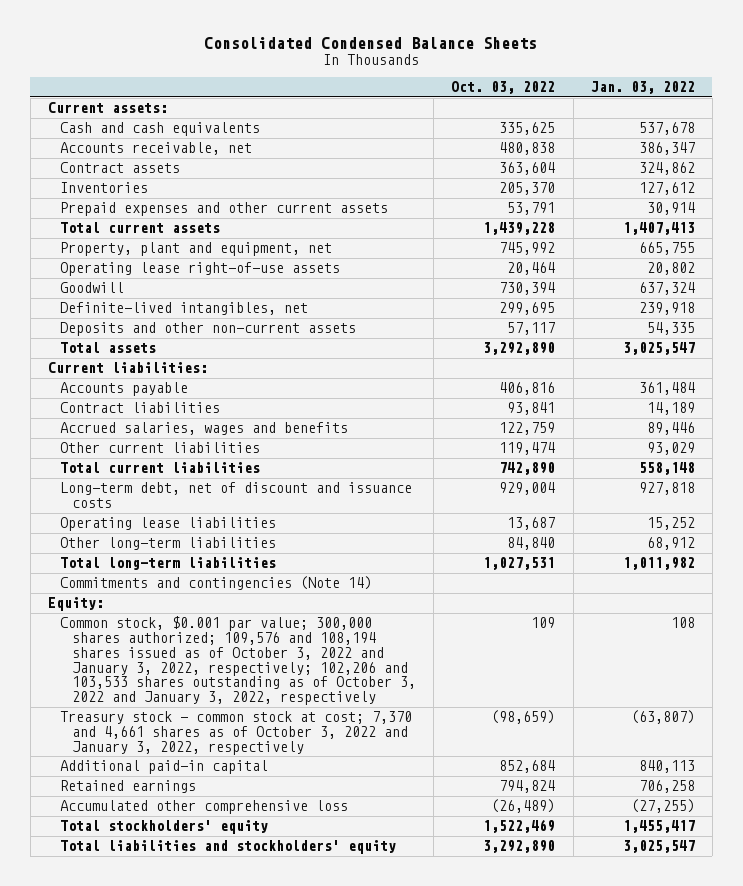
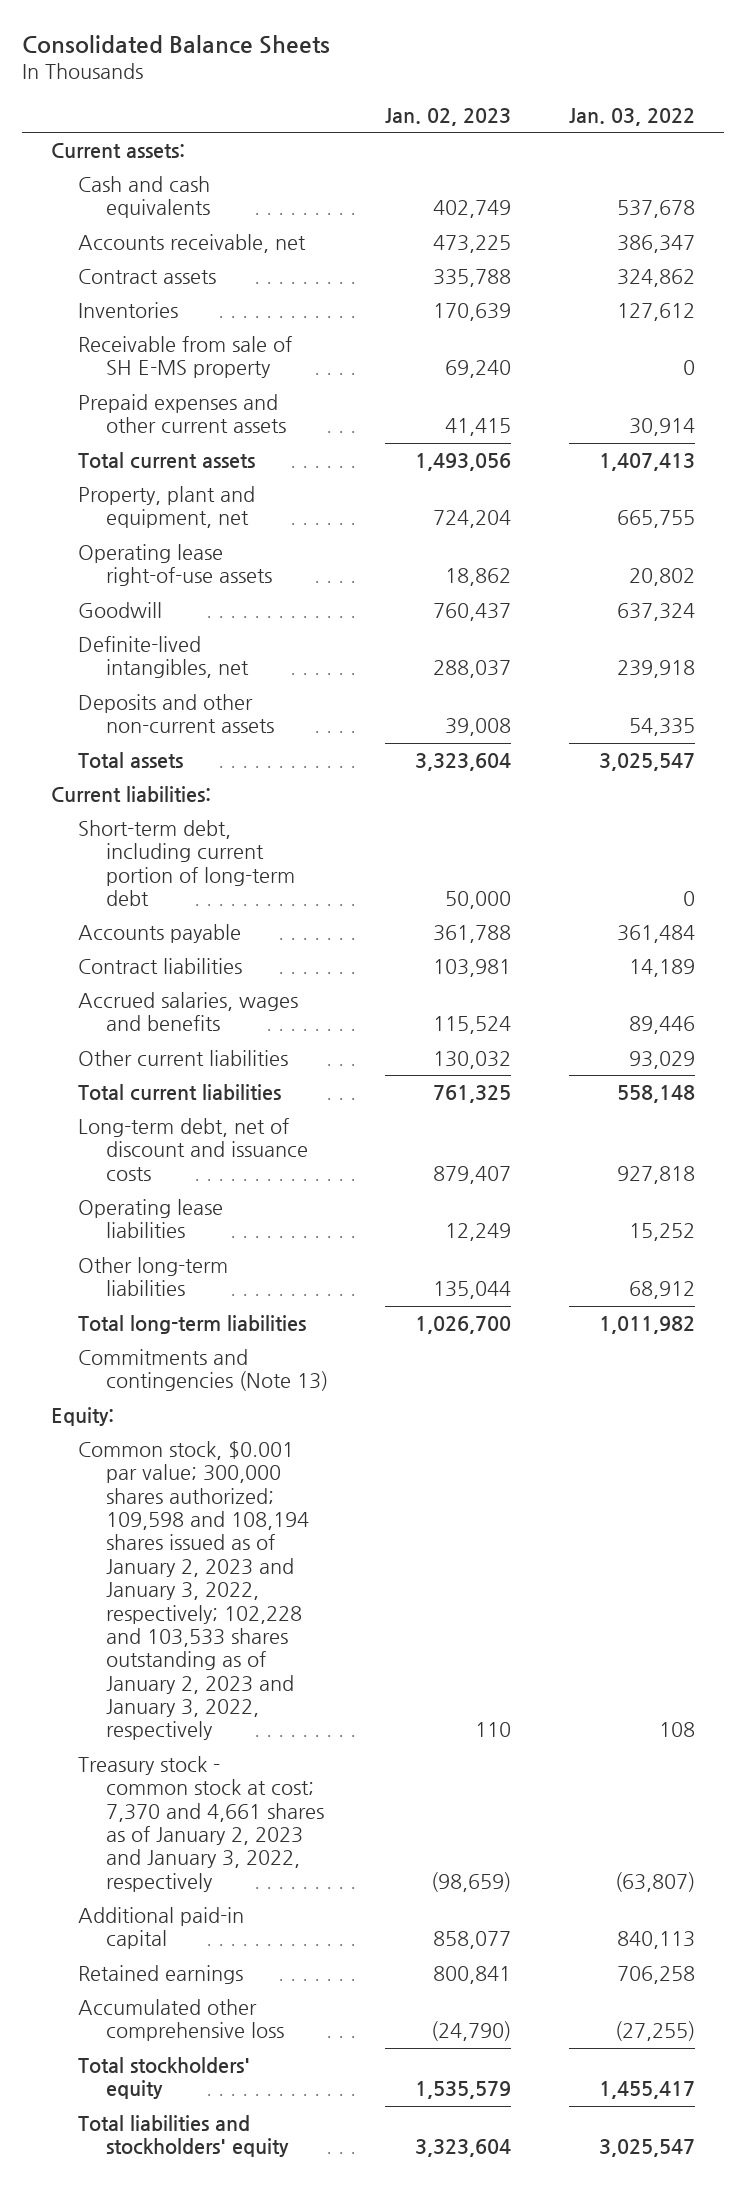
[204,36,538,49] Consolidated Condensed Balance Sheets -> [21,35,330,55] Consolidated Balance Sheets
[451,81,556,95] Oct. 03, 2022 -> none
none -> [385,107,512,126] Jan. 02, 2023
none -> [78,335,293,379] Receivable from sale of SH E-MS property
none -> [78,819,295,907] Short-term debt, including current portion of long-term debt
[60,576,373,591] Commitments and contingencies (Note 14) -> [78,1348,328,1392] Commitments and contingencies (Note 13)
[60,616,417,706] Common stock, $0.001 par value; 300,000 shares authorized; 109,576 and 108,194 shares issued as of October 3, 2022 and January 3, 2022, respectively; 102,206 and 103,533 shares outstanding as of October 3, 2022 and January 3, 2022, respectively -> [78,1440,309,1741] Common stock, $0.001 par value; 300,000 shares authorized; 109,598 and 108,194 shares issued as of January 2, 2023 and January 3, 2022, respectively; 102,228 and 103,533 shares outstanding as of January 2, 2023 and January 3, 2022, respectively
[60,711,413,755] Treasury stock - common stock at cost; 7,370 and 4,661 shares as of October 3, 2022 and January 3, 2022, respectively -> [78,1755,324,1892] Treasury stock - common stock at cost; 7,370 and 4,661 shares as of January 2, 2023 and January 3, 2022, respectively

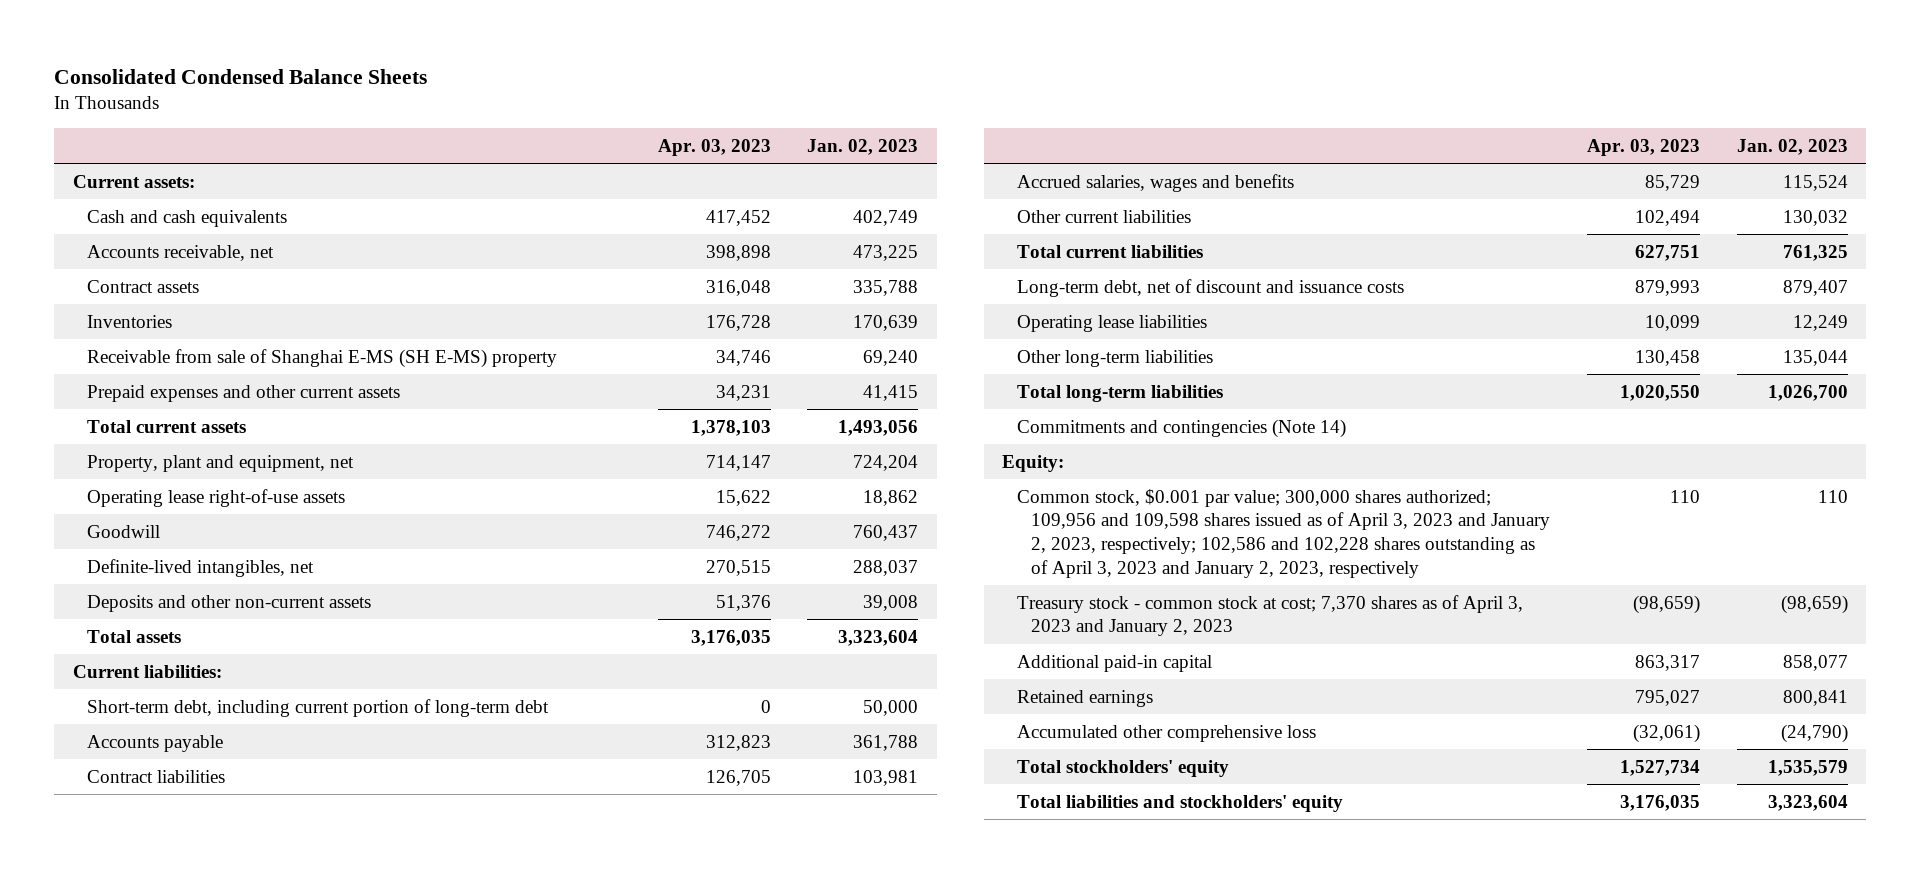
[21,35,330,55] Consolidated Balance Sheets -> [54,68,428,84] Consolidated Condensed Balance Sheets
[569,107,696,126] Jan. 03, 2022 -> none
none -> [657,138,771,156] Apr. 03, 2023
[78,335,293,379] Receivable from sale of SH E-MS property -> [87,348,558,368] Receivable from sale of Shanghai E-MS (SH E-MS) property
[78,1348,328,1392] Commitments and contingencies (Note 13) -> [1016,418,1346,438] Commitments and contingencies (Note 14)
[78,1440,309,1741] Common stock, $0.001 par value; 300,000 shares authorized; 109,598 and 108,194 shares issued as of January 2, 2023 and January 3, 2022, respectively; 102,228 and 103,533 shares outstanding as of January 2, 2023 and January 3, 2022, respectively -> [1016,488,1551,578] Common stock, $0.001 par value; 300,000 shares authorized; 109,956 and 109,598 shares issued as of April 3, 2023 and January 2, 2023, respectively; 102,586 and 102,228 shares outstanding as of April 3, 2023 and January 2, 2023, respectively
[78,1755,324,1892] Treasury stock - common stock at cost; 7,370 and 4,661 shares as of January 2, 2023 and January 3, 2022, respectively -> [1016,594,1523,637] Treasury stock - common stock at cost; 7,370 shares as of April 3, 2023 and January 2, 2023

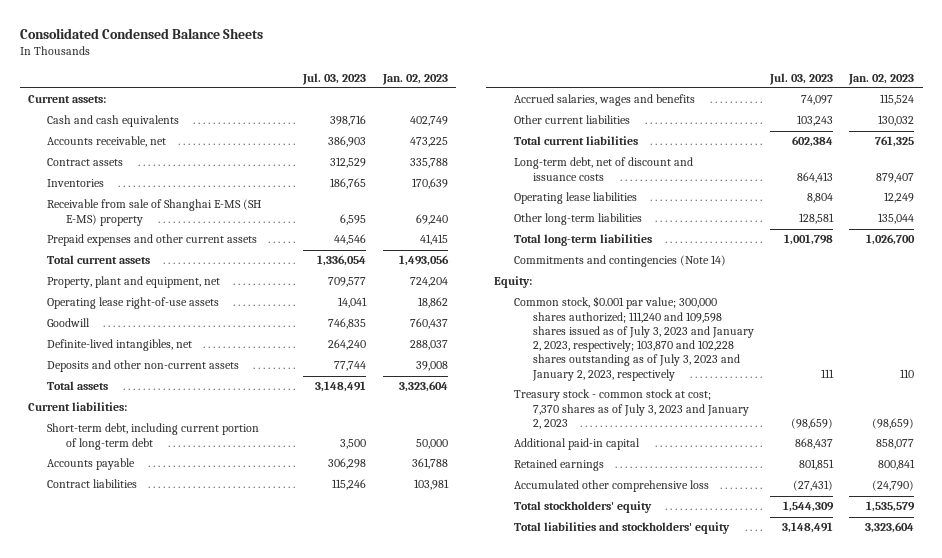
[657,138,771,156] Apr. 03, 2023 -> none
none -> [302,72,367,85] Jul. 03, 2023
[1016,488,1551,578] Common stock, $0.001 par value; 300,000 shares authorized; 109,956 and 109,598 shares issued as of April 3, 2023 and January 2, 2023, respectively; 102,586 and 102,228 shares outstanding as of April 3, 2023 and January 2, 2023, respectively -> [513,296,754,381] Common stock, $0.001 par value; 300,000 shares authorized; 111,240 and 109,598 shares issued as of July 3, 2023 and January 2, 2023, respectively; 103,870 and 102,228 shares outstanding as of July 3, 2023 and January 2, 2023, respectively
[1016,594,1523,637] Treasury stock - common stock at cost; 7,370 shares as of April 3, 2023 and January 2, 2023 -> [513,389,749,429] Treasury stock - common stock at cost; 7,370 shares as of July 3, 2023 and January 2, 2023

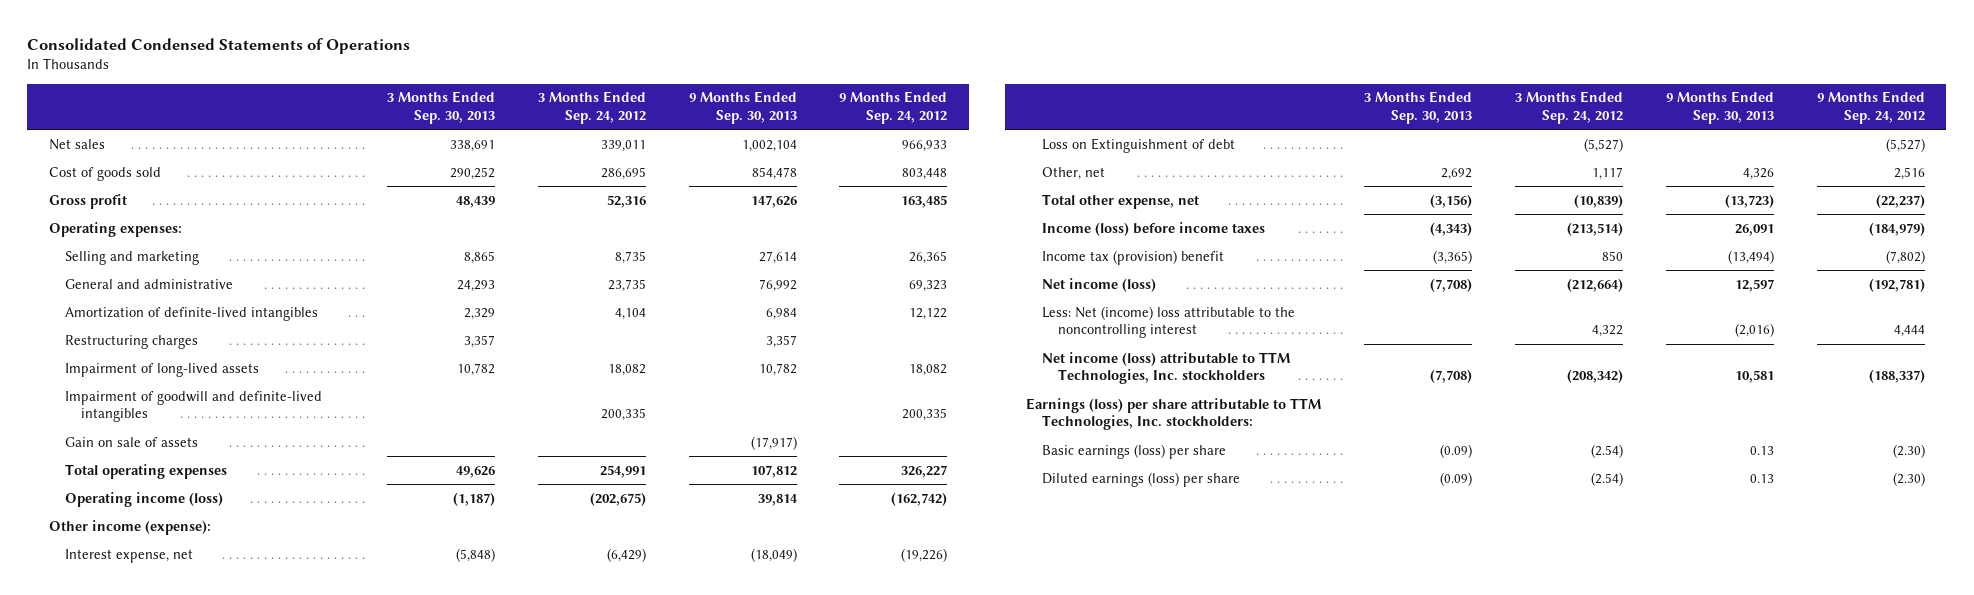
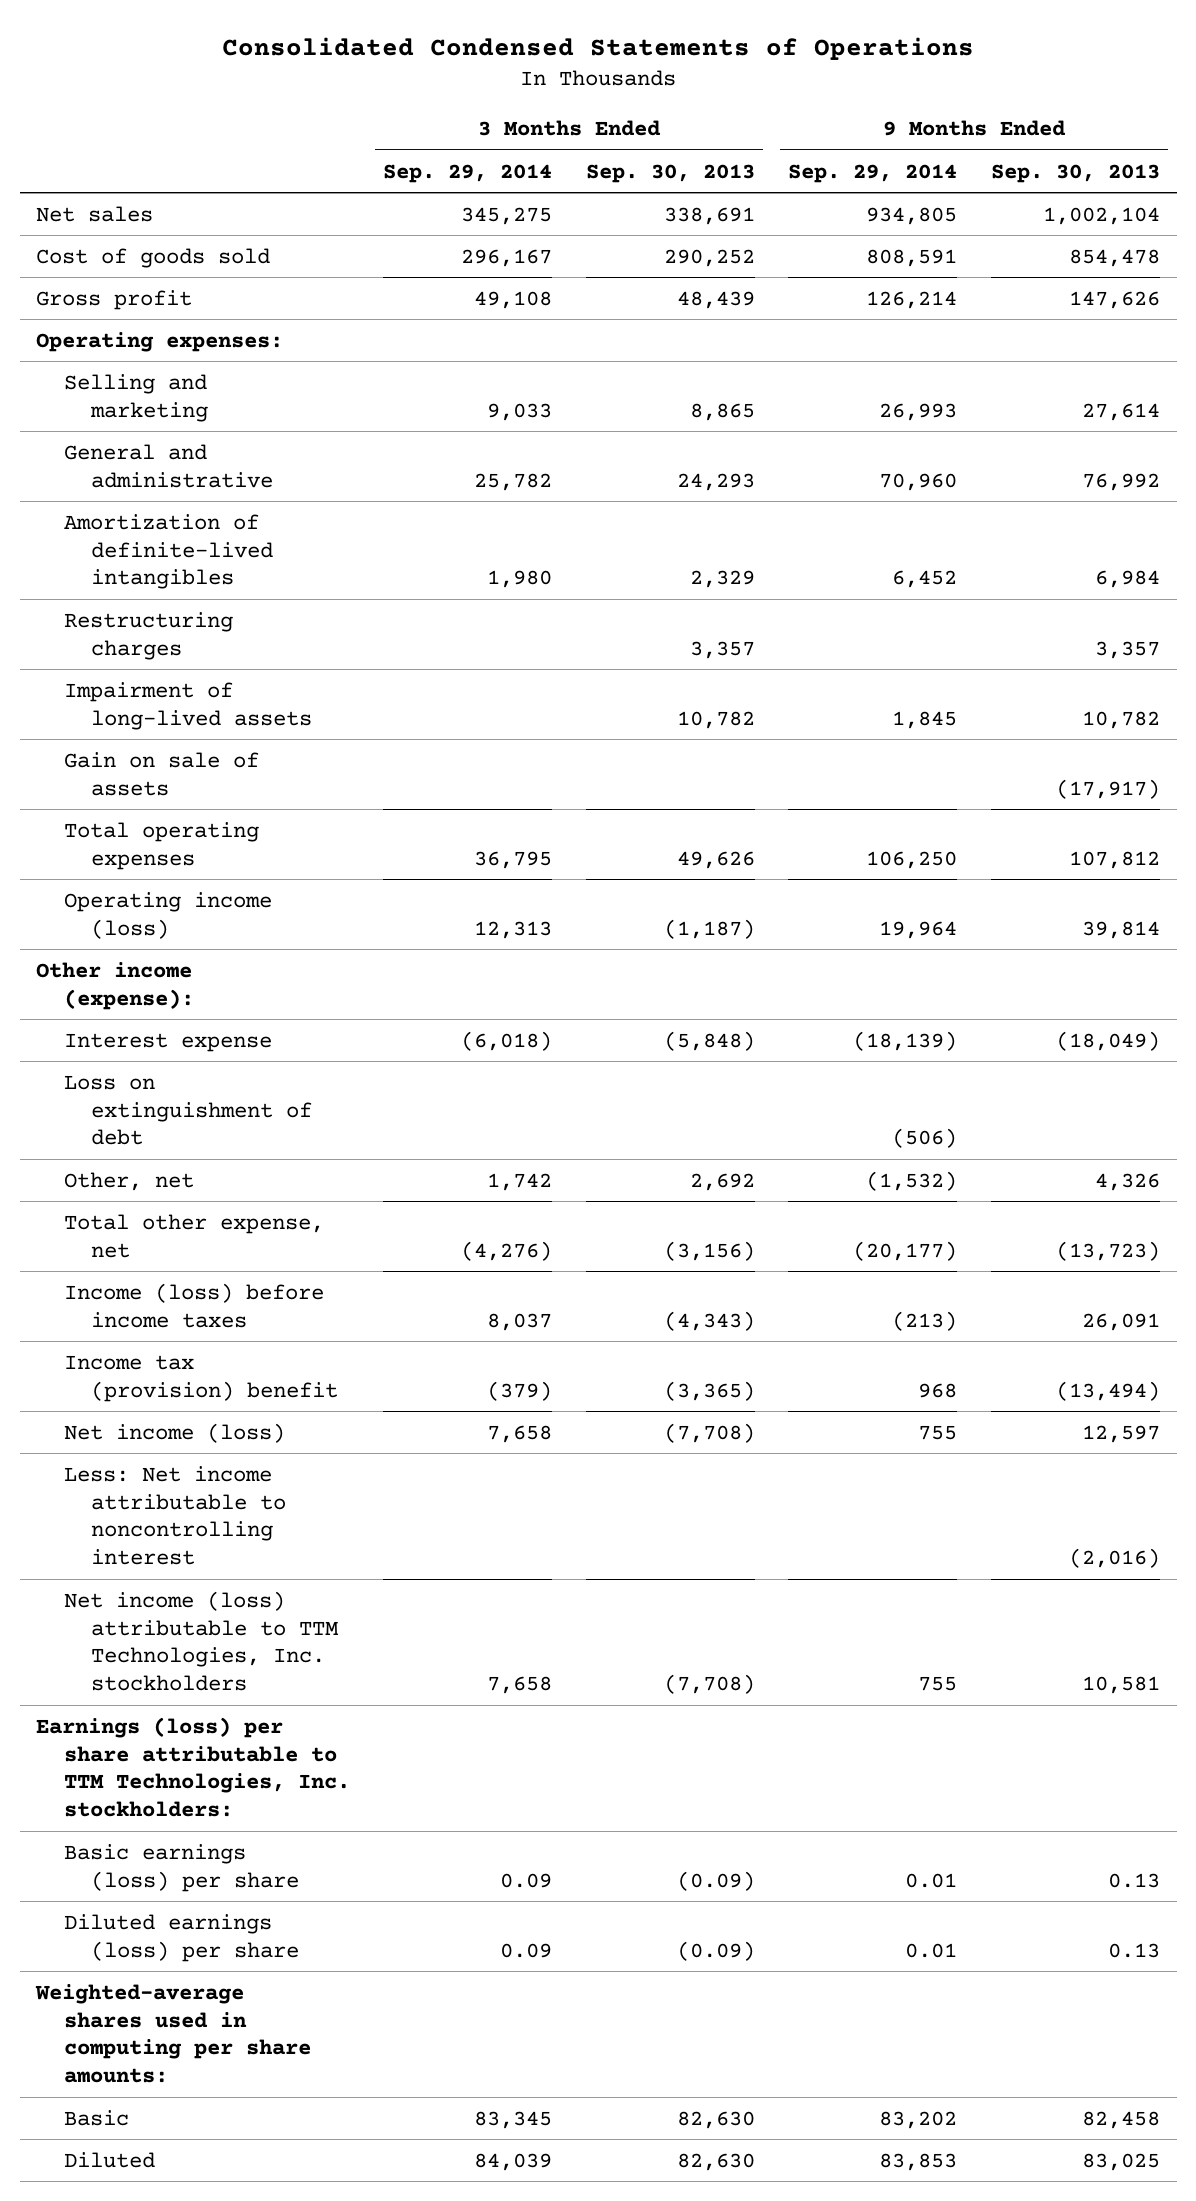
[537,91,646,124] 3 Months Ended Sep. 24, 2012 -> none
[839,91,948,124] 9 Months Ended Sep. 24, 2012 -> none
none -> [383,163,553,183] Sep. 29, 2014
none -> [788,163,958,183] Sep. 29, 2014
[64,390,322,423] Impairment of goodwill and definite-lived intangibles -> none
[64,548,193,563] Interest expense, net -> [63,1032,272,1052] Interest expense
[1042,137,1236,153] Loss on Extinguishment of debt -> [63,1074,313,1146] Loss on extinguishment of debt
[1042,305,1296,339] Less: Net (income) loss attributable to the noncontrolling interest -> [63,1465,287,1566] Less: Net income attributable to noncontrolling interest
none -> [35,1983,311,2084] Weighted-average shares used in computing per share amounts:
none -> [63,2109,129,2126] Basic
none -> [63,2151,155,2168] Diluted

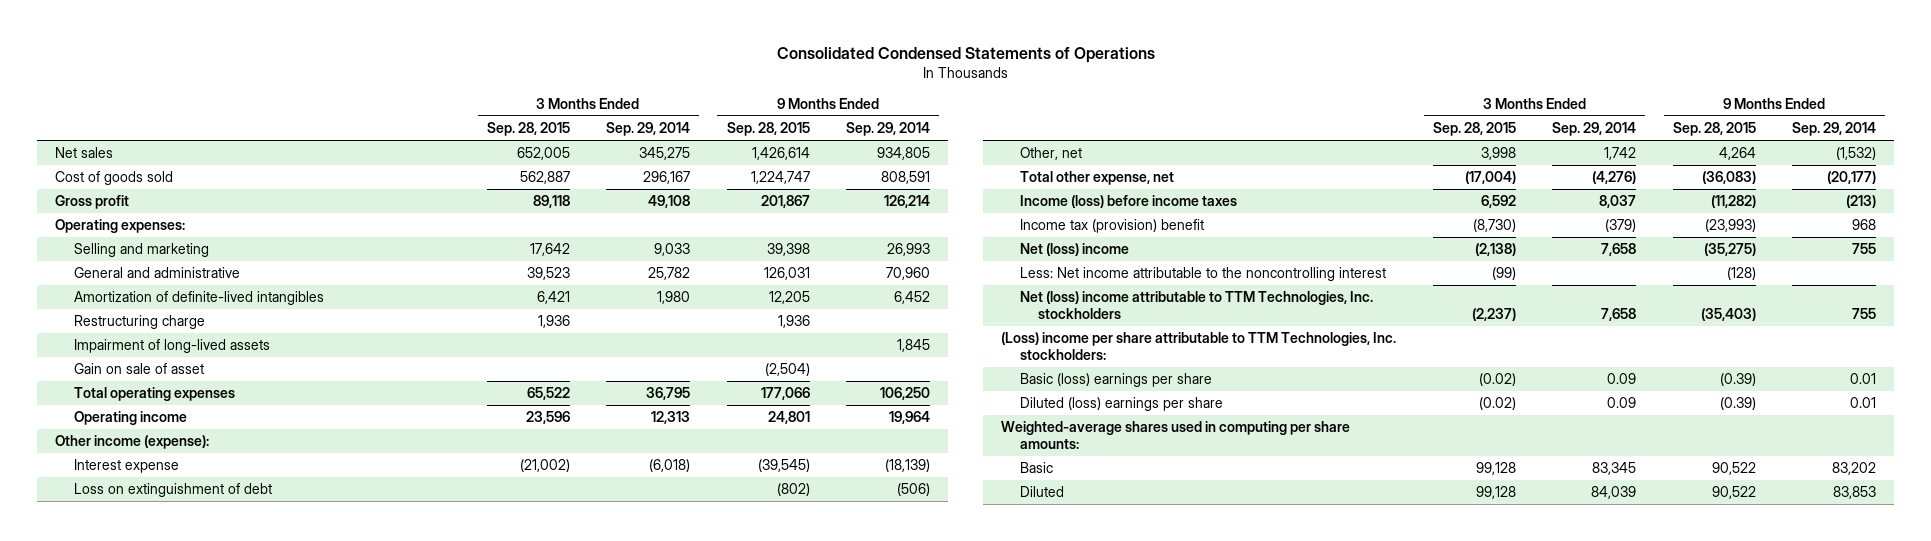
[585,163,755,183] Sep. 30, 2013 -> none
[990,163,1160,183] Sep. 30, 2013 -> none
none -> [486,122,570,137] Sep. 28, 2015
none -> [726,122,810,137] Sep. 28, 2015
[63,611,233,660] Restructuring charges -> [73,315,205,330] Restructuring charge
[63,751,259,796] Gain on sale of assets -> [73,363,204,375] Gain on sale of asset
[63,891,272,939] Operating income (loss) -> [73,411,187,426] Operating income
[63,1422,285,1443] Net income (loss) -> [1019,243,1129,257] Net (loss) income
[63,1465,287,1566] Less: Net income attributable to noncontrolling interest -> [1019,267,1386,282] Less: Net income attributable to the noncontrolling interest
[63,1590,340,1692] Net income (loss) attributable to TTM Technologies, Inc. stockholders -> [1019,291,1373,319] Net (loss) income attributable to TTM Technologies, Inc. stockholders
[36,1716,350,1818] Earnings (loss) per share attributable to TTM Technologies, Inc. stockholders: -> [1001,332,1397,360] (Loss) income per share attributable to TTM Technologies, Inc. stockholders:
[63,1843,300,1892] Basic earnings (loss) per share -> [1019,373,1212,388] Basic (loss) earnings per share
[63,1913,300,1962] Diluted earnings (loss) per share -> [1019,397,1223,412] Diluted (loss) earnings per share

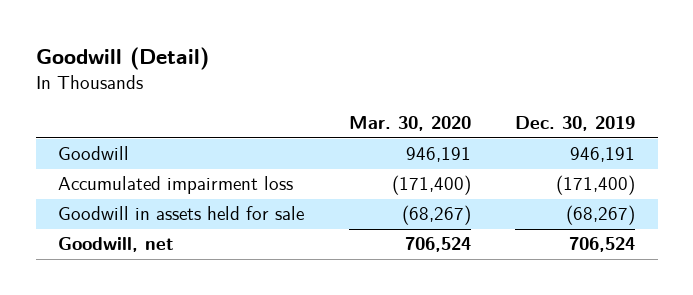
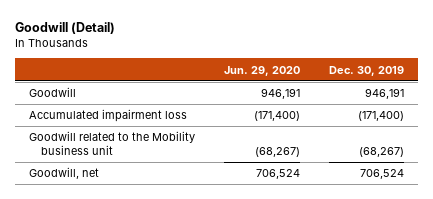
[348,116,471,132] Mar. 30, 2020 -> none
none -> [223,65,300,76] Jun. 29, 2020
[57,206,304,221] Goodwill in assets held for sale -> [29,131,196,156] Goodwill related to the Mobility business unit

